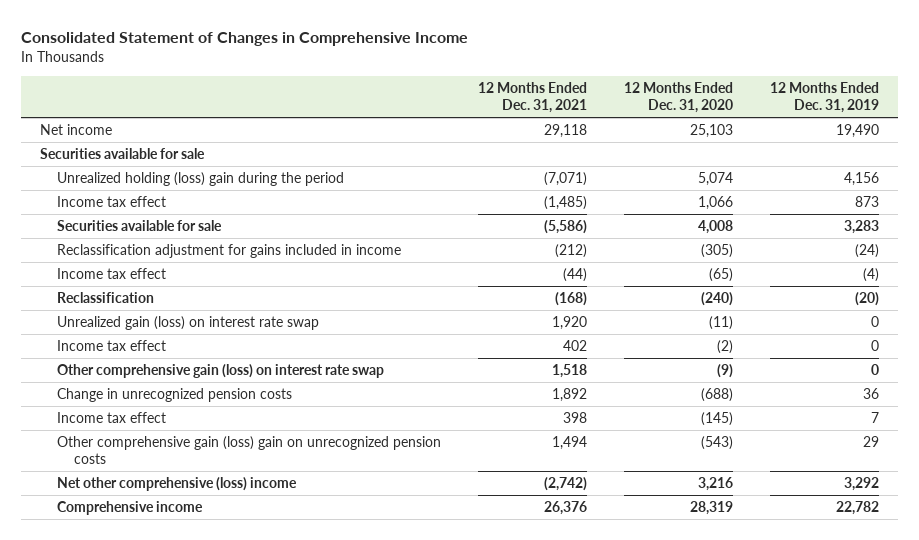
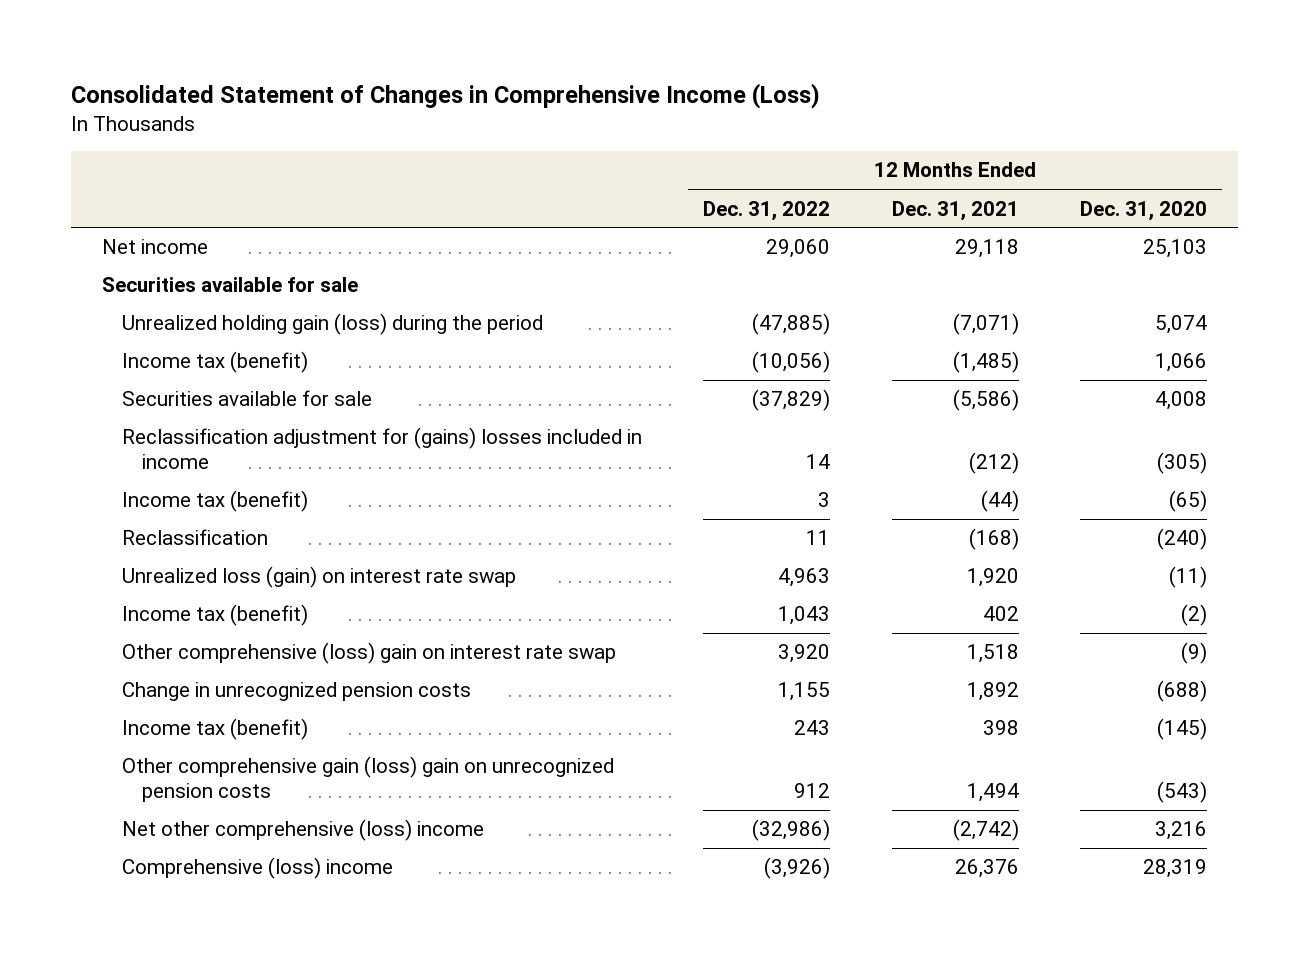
[21,32,469,47] Consolidated Statement of Changes in Comprehensive Income -> [71,82,821,109] Consolidated Statement of Changes in Comprehensive Income (Loss)
[769,81,879,114] 12 Months Ended Dec. 31, 2019 -> none
none -> [703,200,831,221] Dec. 31, 2022
[56,171,344,186] Unrealized holding (loss) gain during the period -> [122,313,544,336] Unrealized holding gain (loss) during the period
[56,195,166,207] Income tax effect -> [122,351,309,374] Income tax (benefit)
[56,243,401,258] Reclassification adjustment for gains included in income -> [122,427,643,470] Reclassification adjustment for (gains) losses included in income
[56,267,166,279] Income tax effect -> [122,490,309,513] Income tax (benefit)
[56,315,319,330] Unrealized gain (loss) on interest rate swap -> [122,566,517,589] Unrealized loss (gain) on interest rate swap
[56,339,166,351] Income tax effect -> [122,604,309,627] Income tax (benefit)
[56,363,384,378] Other comprehensive gain (loss) on interest rate swap -> [122,642,617,665] Other comprehensive (loss) gain on interest rate swap
[56,411,166,423] Income tax effect -> [122,718,309,741] Income tax (benefit)
[56,500,203,515] Comprehensive income -> [122,857,394,880] Comprehensive (loss) income

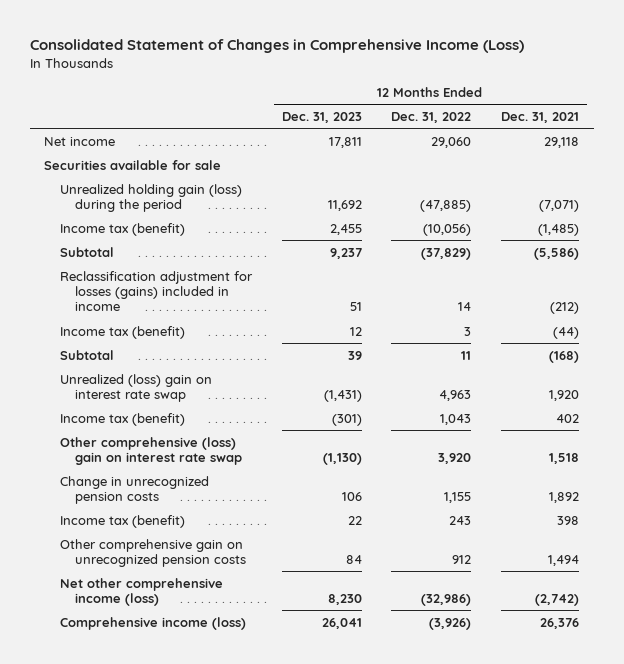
[1080,200,1208,221] Dec. 31, 2020 -> none
none -> [281,111,362,123] Dec. 31, 2023
[122,390,373,407] Securities available for sale -> [59,246,114,257] Subtotal
[122,427,643,470] Reclassification adjustment for (gains) losses included in income -> [59,270,253,312] Reclassification adjustment for losses (gains) included in income
[122,529,269,546] Reclassification -> [59,349,114,360] Subtotal
[122,566,517,589] Unrealized loss (gain) on interest rate swap -> [59,373,212,402] Unrealized (loss) gain on interest rate swap
[122,756,615,803] Other comprehensive gain (loss) gain on unrecognized pension costs -> [59,538,246,567] Other comprehensive gain on unrecognized pension costs
[122,819,485,842] Net other comprehensive (loss) income -> [59,577,223,606] Net other comprehensive income (loss)
[122,857,394,880] Comprehensive (loss) income -> [59,616,246,630] Comprehensive income (loss)

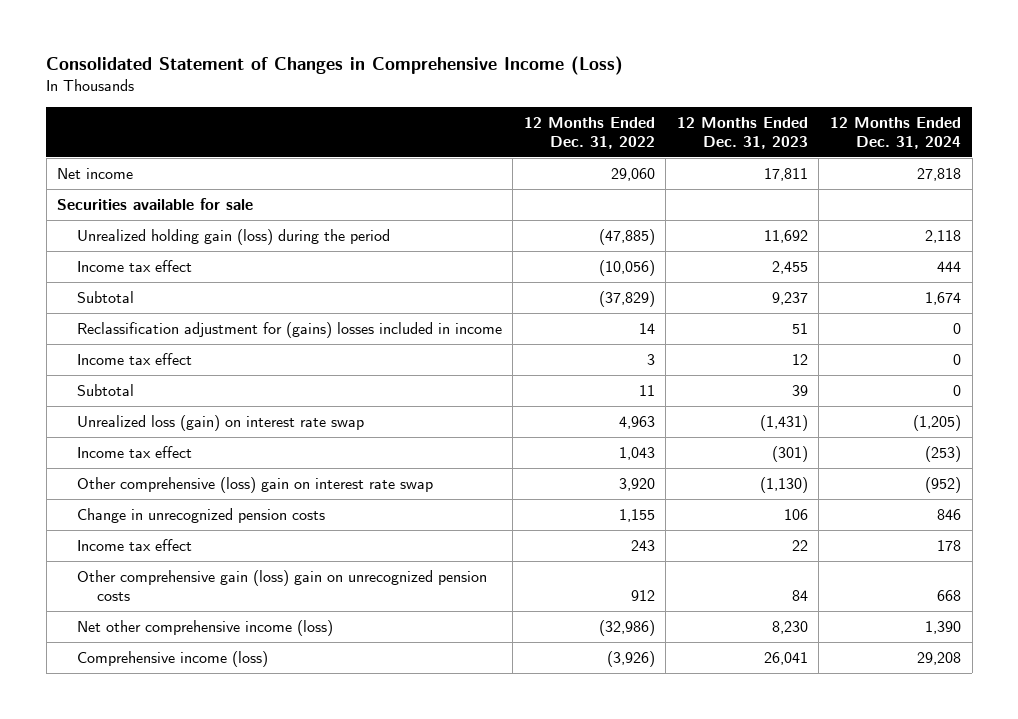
[501,111,580,123] Dec. 31, 2021 -> none
none -> [830,116,962,149] 12 Months Ended Dec. 31, 2024
[59,222,185,236] Income tax (benefit) -> [76,259,192,272] Income tax effect
[59,270,253,312] Reclassification adjustment for losses (gains) included in income -> [76,321,502,338] Reclassification adjustment for (gains) losses included in income
[59,325,185,339] Income tax (benefit) -> [76,352,192,365] Income tax effect
[59,373,212,402] Unrealized (loss) gain on interest rate swap -> [76,414,364,431] Unrealized loss (gain) on interest rate swap
[59,412,185,426] Income tax (benefit) -> [76,445,192,458] Income tax effect
[59,514,185,528] Income tax (benefit) -> [76,538,192,551] Income tax effect
[59,538,246,567] Other comprehensive gain on unrecognized pension costs -> [76,569,487,601] Other comprehensive gain (loss) gain on unrecognized pension costs

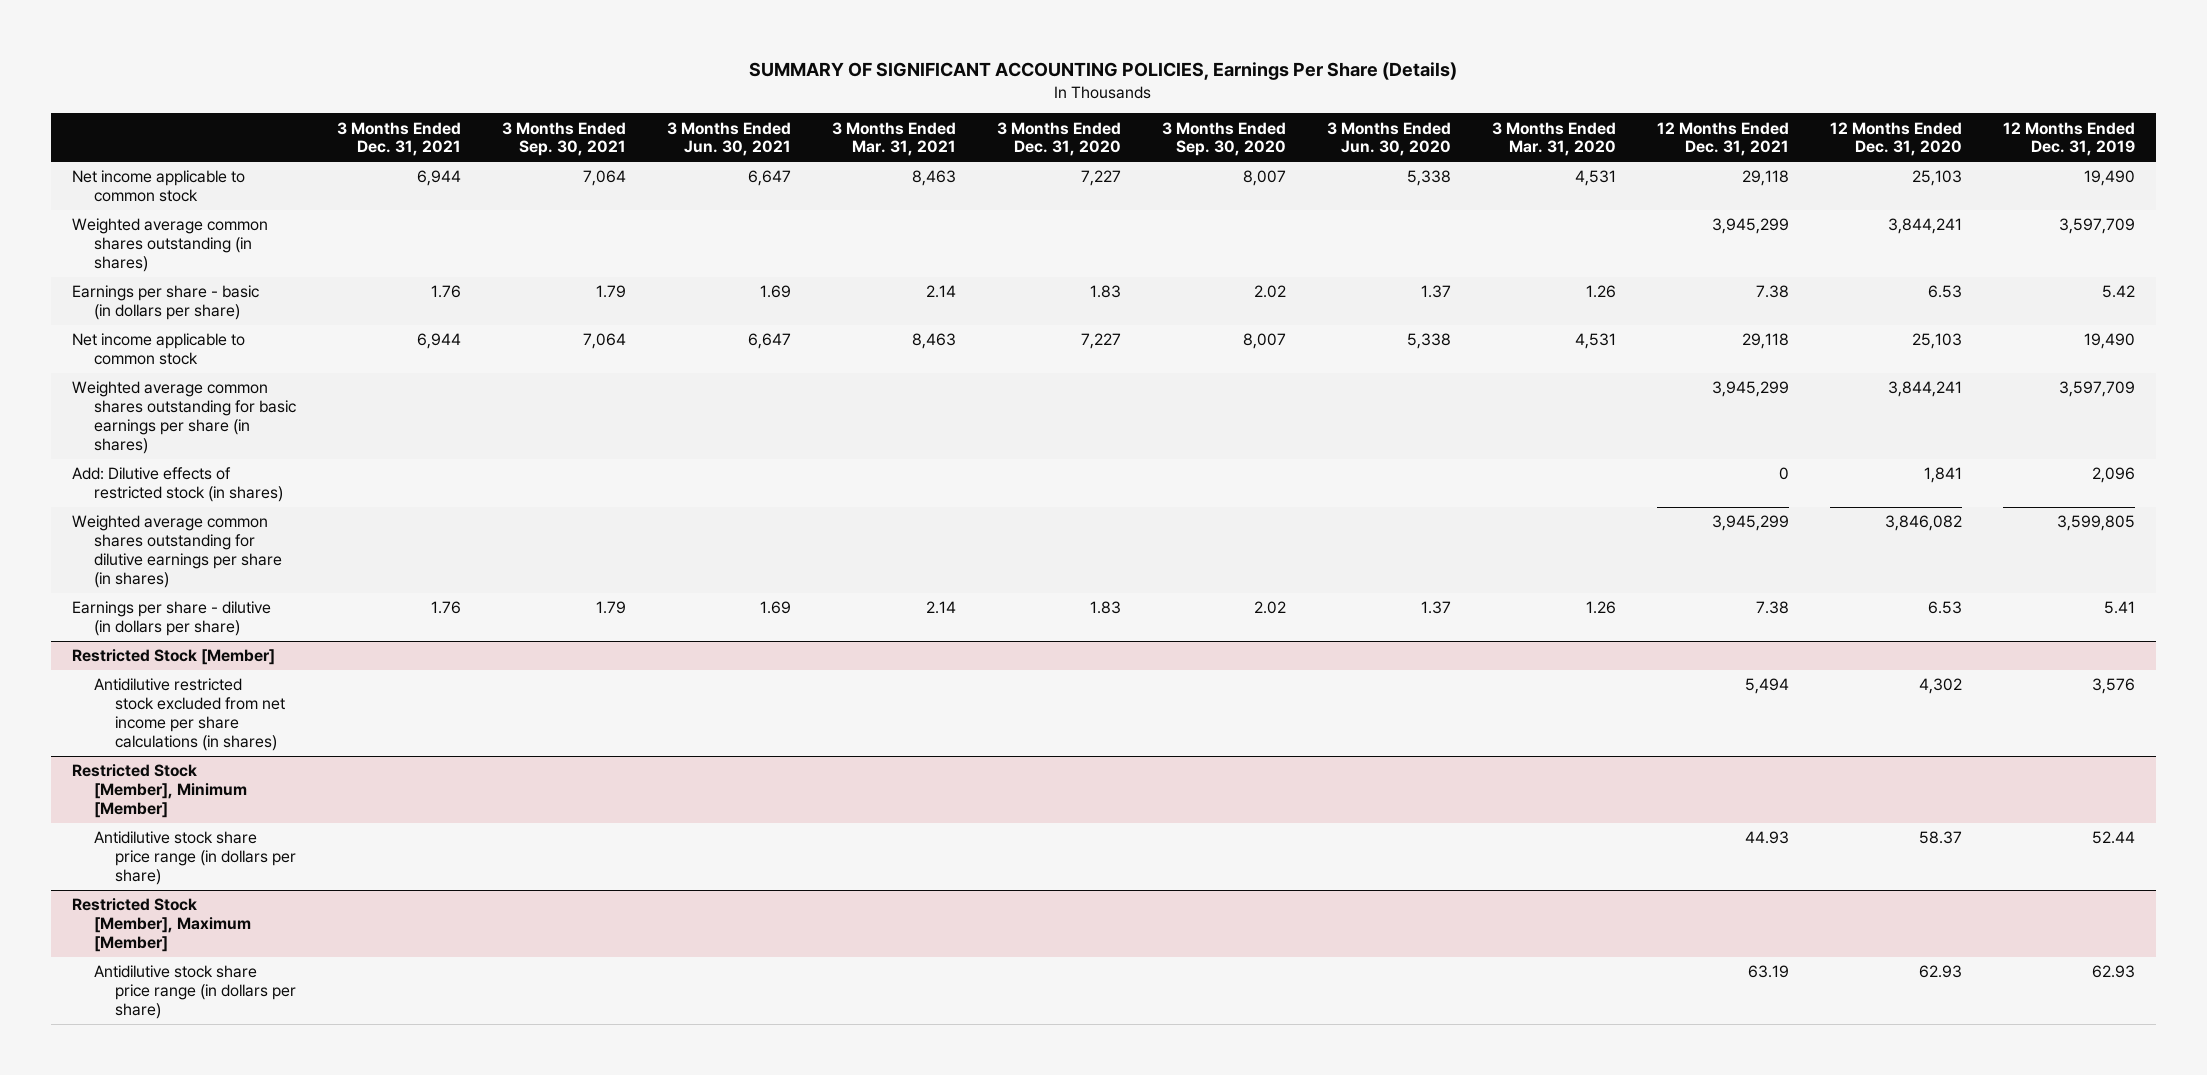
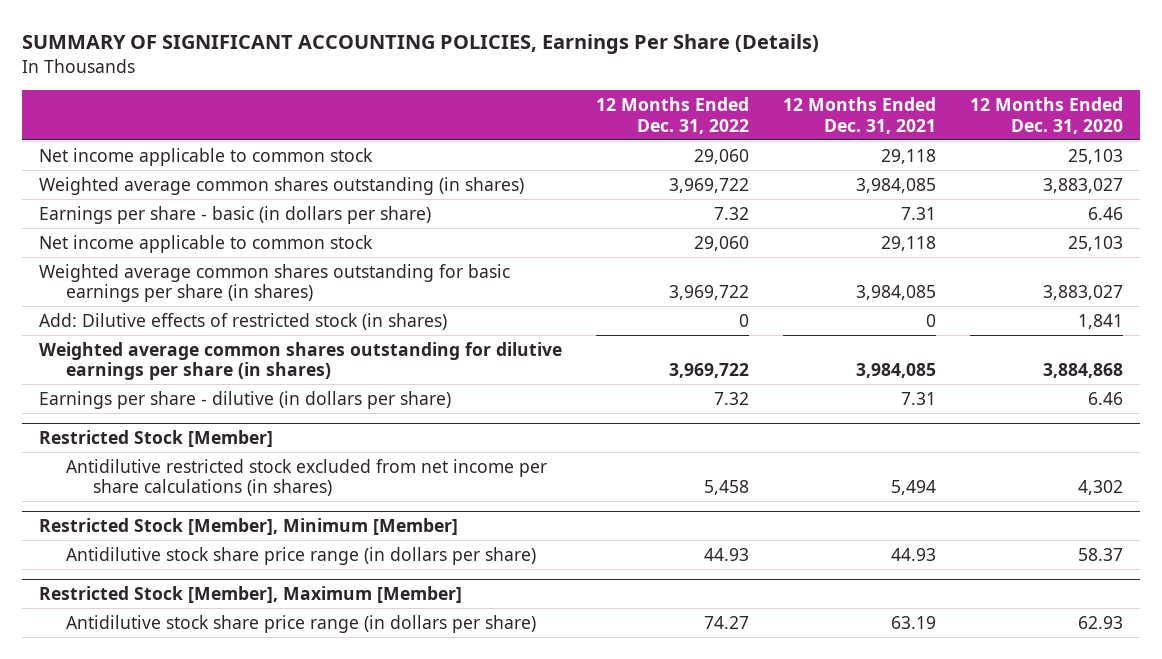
[337,121,462,157] 3 Months Ended Dec. 31, 2021 -> none
[502,121,627,157] 3 Months Ended Sep. 30, 2021 -> none
[667,121,792,157] 3 Months Ended Jun. 30, 2021 -> none
[832,121,957,157] 3 Months Ended Mar. 31, 2021 -> none
[997,121,1122,157] 3 Months Ended Dec. 31, 2020 -> none
[1162,121,1287,157] 3 Months Ended Sep. 30, 2020 -> none
[1327,121,1452,157] 3 Months Ended Jun. 30, 2020 -> none
[1492,121,1617,157] 3 Months Ended Mar. 31, 2020 -> none
[2003,121,2136,157] 12 Months Ended Dec. 31, 2019 -> none
none -> [595,97,749,134] 12 Months Ended Dec. 31, 2022
[1712,218,1790,235] 3,945,299 -> [856,177,937,193] 3,984,085
[1888,218,1963,235] 3,844,241 -> [1043,177,1124,193] 3,883,027
[1756,285,1790,299] 7.38 -> [901,206,937,220] 7.31
[1928,285,1963,299] 6.53 -> [1088,206,1124,220] 6.46
[1712,381,1790,398] 3,945,299 -> [856,285,937,301] 3,984,085
[1888,381,1963,398] 3,844,241 -> [1043,285,1124,301] 3,883,027
[1712,515,1790,532] 3,945,299 -> [856,363,937,379] 3,984,085
[1885,515,1963,532] 3,846,082 -> [1043,363,1124,379] 3,884,868
[1756,601,1790,615] 7.38 -> [901,391,937,405] 7.31
[1928,601,1963,615] 6.53 -> [1088,391,1124,405] 6.46

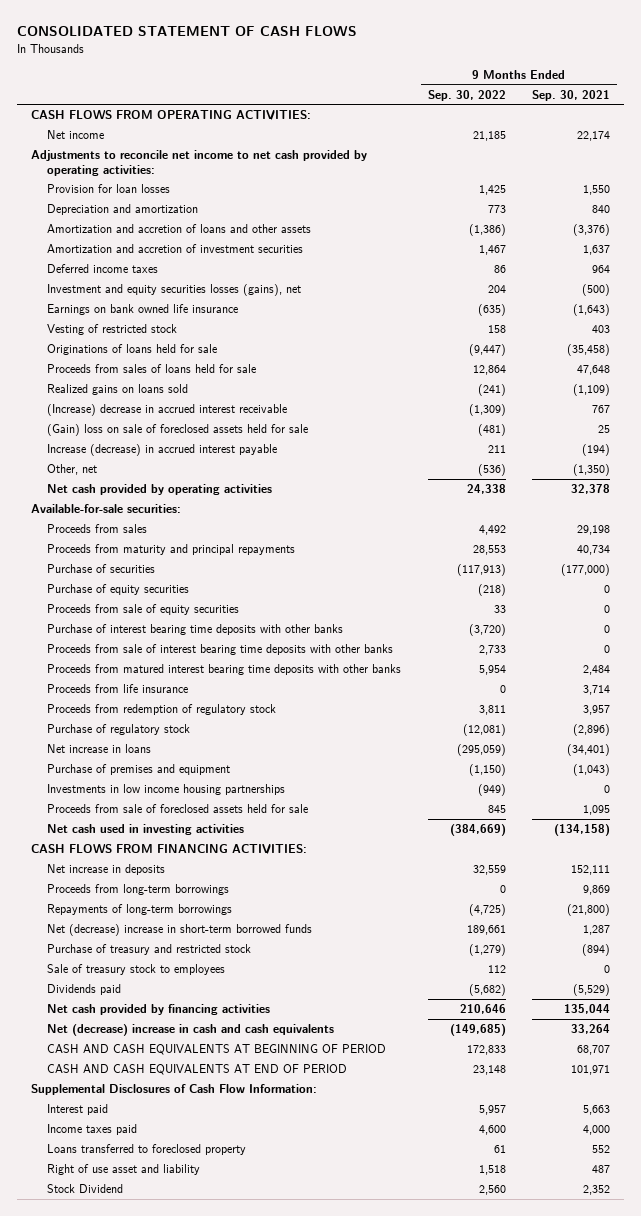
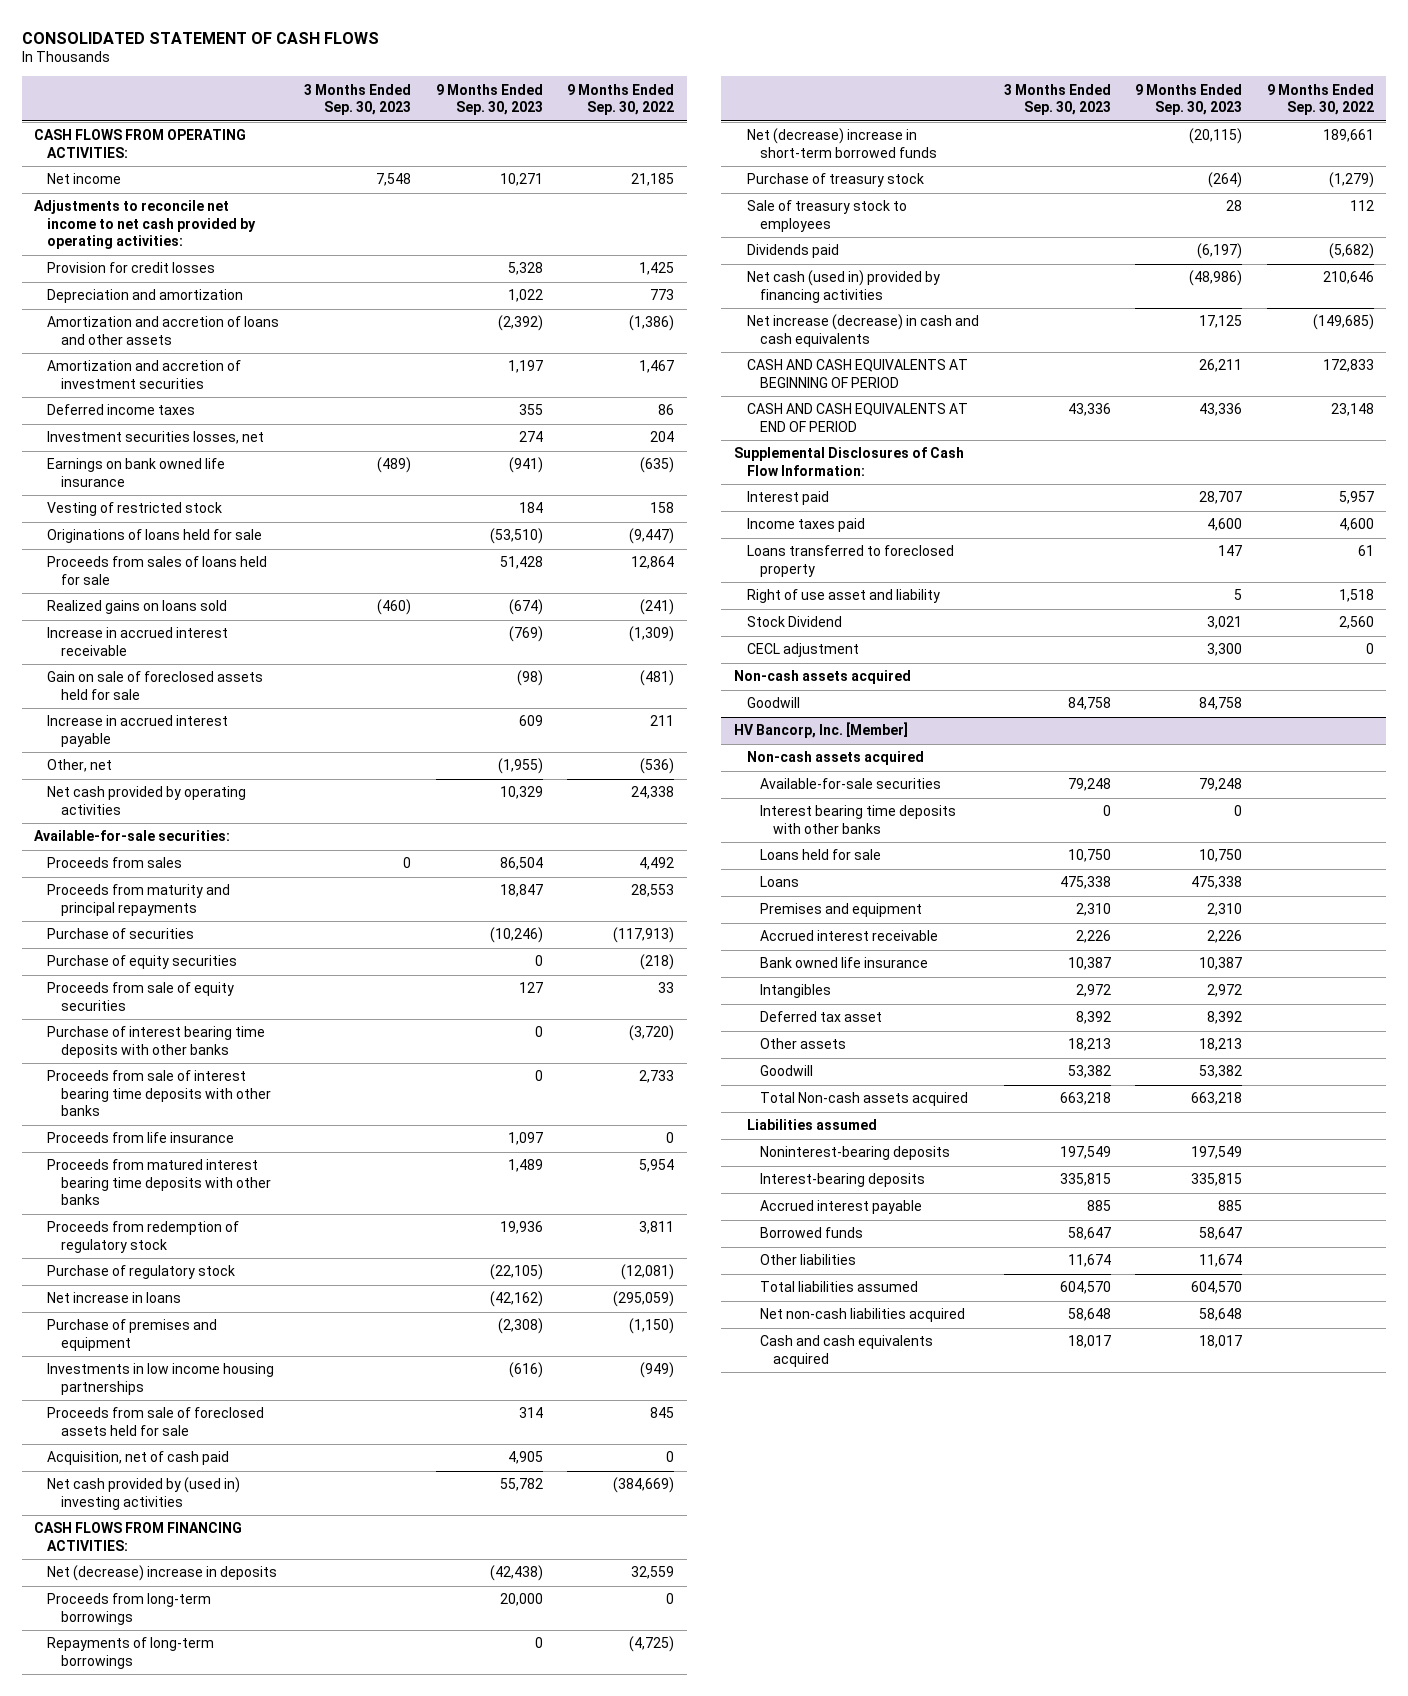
[532,89,611,101] Sep. 30, 2021 -> none
none -> [304,83,412,116] 3 Months Ended Sep. 30, 2023
none -> [435,83,543,116] 9 Months Ended Sep. 30, 2023
[47,184,171,194] Provision for loan losses -> [47,262,216,274] Provision for credit losses
[47,284,302,297] Investment and equity securities losses (gains), net -> [47,431,265,445] Investment securities losses, net
[47,404,288,417] (Increase) decrease in accrued interest receivable -> [47,627,229,656] Increase in accrued interest receivable
[47,424,309,437] (Gain) loss on sale of foreclosed assets held for sale -> [47,671,264,700] Gain on sale of foreclosed assets held for sale
[47,444,278,457] Increase (decrease) in accrued interest payable -> [47,715,229,747] Increase in accrued interest payable
[47,664,402,676] Proceeds from matured interest bearing time deposits with other banks -> [47,1159,271,1206] Proceeds from matured interest bearing time deposits with other banks
none -> [47,1451,230,1466] Acquisition, net of cash paid
[47,824,245,836] Net cash used in investing activities -> [47,1477,241,1510] Net cash provided by (used in) investing activities
[47,864,166,876] Net increase in deposits -> [47,1565,278,1582] Net (decrease) increase in deposits
[47,944,252,956] Purchase of treasury and restricted stock -> [746,173,924,188] Purchase of treasury stock
[47,1004,271,1016] Net cash provided by financing activities -> [746,270,940,303] Net cash (used in) provided by financing activities
[47,1024,335,1037] Net (decrease) increase in cash and cash equivalents -> [746,314,979,347] Net increase (decrease) in cash and cash equivalents
none -> [746,643,859,658] CECL adjustment
none -> [733,670,911,685] Non-cash assets acquired
none -> [746,697,800,709] Goodwill
none -> [733,722,908,739] HV Bancorp, Inc. [Member]
none -> [746,751,924,766] Non-cash assets acquired
none -> [760,778,942,790] Available-for-sale securities
none -> [760,805,957,834] Interest bearing time deposits with other banks
none -> [760,849,882,861] Loans held for sale
none -> [760,876,800,888] Loans
none -> [760,903,923,918] Premises and equipment
none -> [760,930,939,942] Accrued interest receivable
none -> [760,957,929,969] Bank owned life insurance
none -> [760,984,832,999] Intangibles
none -> [760,1011,883,1023] Deferred tax asset
none -> [760,1038,847,1050] Other assets
none -> [760,1065,814,1077] Goodwill
none -> [760,1092,969,1107] Total Non-cash assets acquired
none -> [746,1119,877,1131] Liabilities assumed
none -> [760,1146,951,1161] Noninterest-bearing deposits
none -> [760,1173,926,1188] Interest-bearing deposits
none -> [760,1200,923,1215] Accrued interest payable
none -> [760,1227,864,1239] Borrowed funds
none -> [760,1254,857,1266] Other liabilities
none -> [760,1281,919,1293] Total liabilities assumed
none -> [760,1308,966,1323] Net non-cash liabilities acquired
none -> [760,1335,934,1367] Cash and cash equivalents acquired

